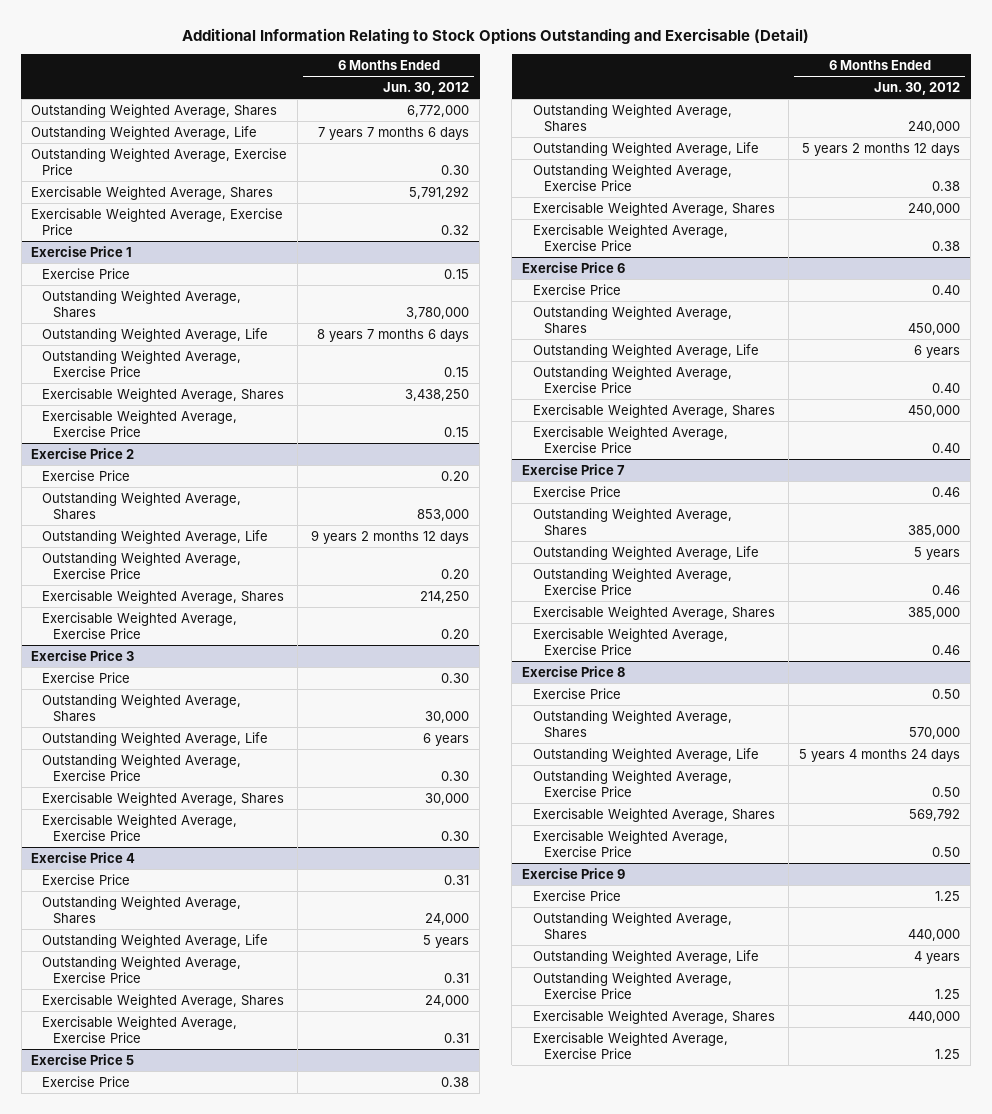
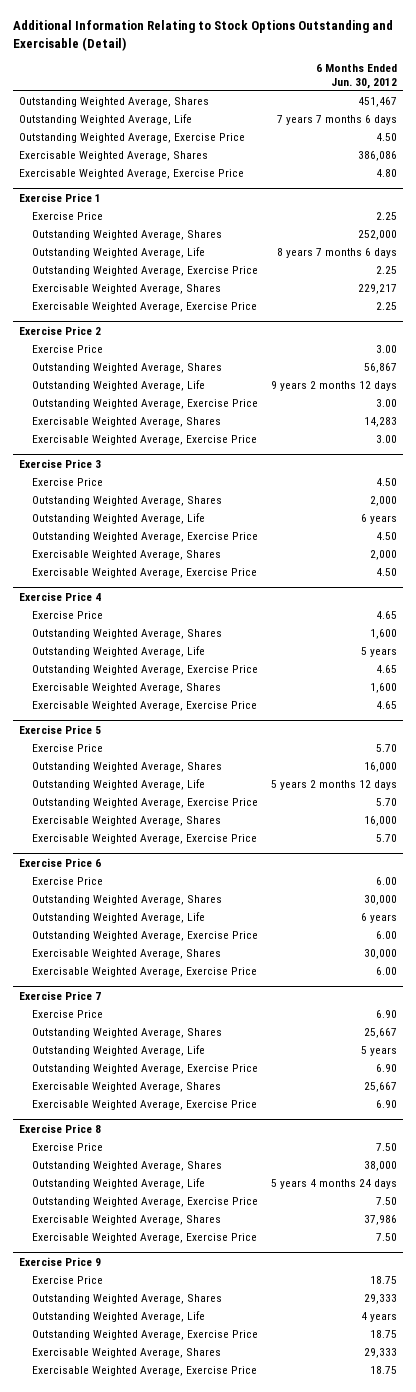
[407,104,470,117] 6,772,000 -> [357,96,397,107] 451,467
[441,164,470,175] 0.30 -> [375,132,397,141] 4.50
[409,185,470,199] 5,791,292 -> [357,150,397,161] 386,086
[441,224,470,235] 0.32 -> [375,168,397,177] 4.80
[444,268,470,279] 0.15 -> [375,211,397,220] 2.25
[406,306,470,319] 3,780,000 -> [357,229,397,240] 252,000
[444,366,470,377] 0.15 -> [375,265,397,274] 2.25
[405,388,470,401] 3,438,250 -> [357,283,397,294] 229,217
[444,426,470,437] 0.15 -> [375,301,397,310] 2.25
[441,470,470,481] 0.20 -> [375,344,397,353] 3.00
[417,508,470,521] 853,000 -> [363,362,397,373] 56,867
[441,568,470,579] 0.20 -> [375,398,397,407] 3.00
[420,590,470,603] 214,250 -> [363,416,397,427] 14,283
[441,628,470,639] 0.20 -> [375,434,397,443] 3.00
[441,672,470,683] 0.30 -> [375,477,397,486] 4.50
[425,710,470,723] 30,000 -> [369,495,397,506] 2,000
[441,770,470,781] 0.30 -> [375,531,397,540] 4.50
[425,792,470,805] 30,000 -> [369,549,397,560] 2,000
[441,830,470,841] 0.30 -> [375,567,397,576] 4.50
[444,874,470,885] 0.31 -> [375,610,397,619] 4.65
[425,912,470,925] 24,000 -> [369,628,397,639] 1,600
[444,972,470,983] 0.31 -> [375,664,397,673] 4.65
[425,994,470,1007] 24,000 -> [369,682,397,693] 1,600
[444,1032,470,1043] 0.31 -> [375,700,397,709] 4.65
[441,1076,470,1087] 0.38 -> [375,743,397,752] 5.70
[908,120,961,133] 240,000 -> [363,761,397,772] 16,000
[932,180,961,191] 0.38 -> [375,797,397,806] 5.70
[908,202,961,215] 240,000 -> [363,815,397,826] 16,000
[932,240,961,251] 0.38 -> [375,833,397,842] 5.70
[932,284,961,295] 0.40 -> [375,876,397,885] 6.00
[908,322,961,335] 450,000 -> [363,894,397,905] 30,000
[932,382,961,393] 0.40 -> [375,930,397,939] 6.00
[908,404,961,417] 450,000 -> [363,948,397,959] 30,000
[932,442,961,453] 0.40 -> [375,966,397,975] 6.00
[932,486,961,497] 0.46 -> [375,1009,397,1018] 6.90
[908,524,961,537] 385,000 -> [363,1027,397,1038] 25,667
[932,584,961,595] 0.46 -> [375,1063,397,1072] 6.90
[908,606,961,619] 385,000 -> [363,1081,397,1092] 25,667
[932,644,961,655] 0.46 -> [375,1099,397,1108] 6.90
[932,688,961,699] 0.50 -> [375,1142,397,1151] 7.50
[909,726,961,739] 570,000 -> [363,1160,397,1171] 38,000
[932,786,961,797] 0.50 -> [375,1196,397,1205] 7.50
[909,807,961,821] 569,792 -> [363,1214,397,1225] 37,986
[932,846,961,857] 0.50 -> [375,1232,397,1241] 7.50
[935,890,961,901] 1.25 -> [369,1275,397,1284] 18.75
[908,928,961,941] 440,000 -> [363,1293,397,1304] 29,333
[935,988,961,999] 1.25 -> [369,1329,397,1338] 18.75
[908,1010,961,1023] 440,000 -> [363,1347,397,1358] 29,333
[935,1048,961,1059] 1.25 -> [369,1365,397,1374] 18.75

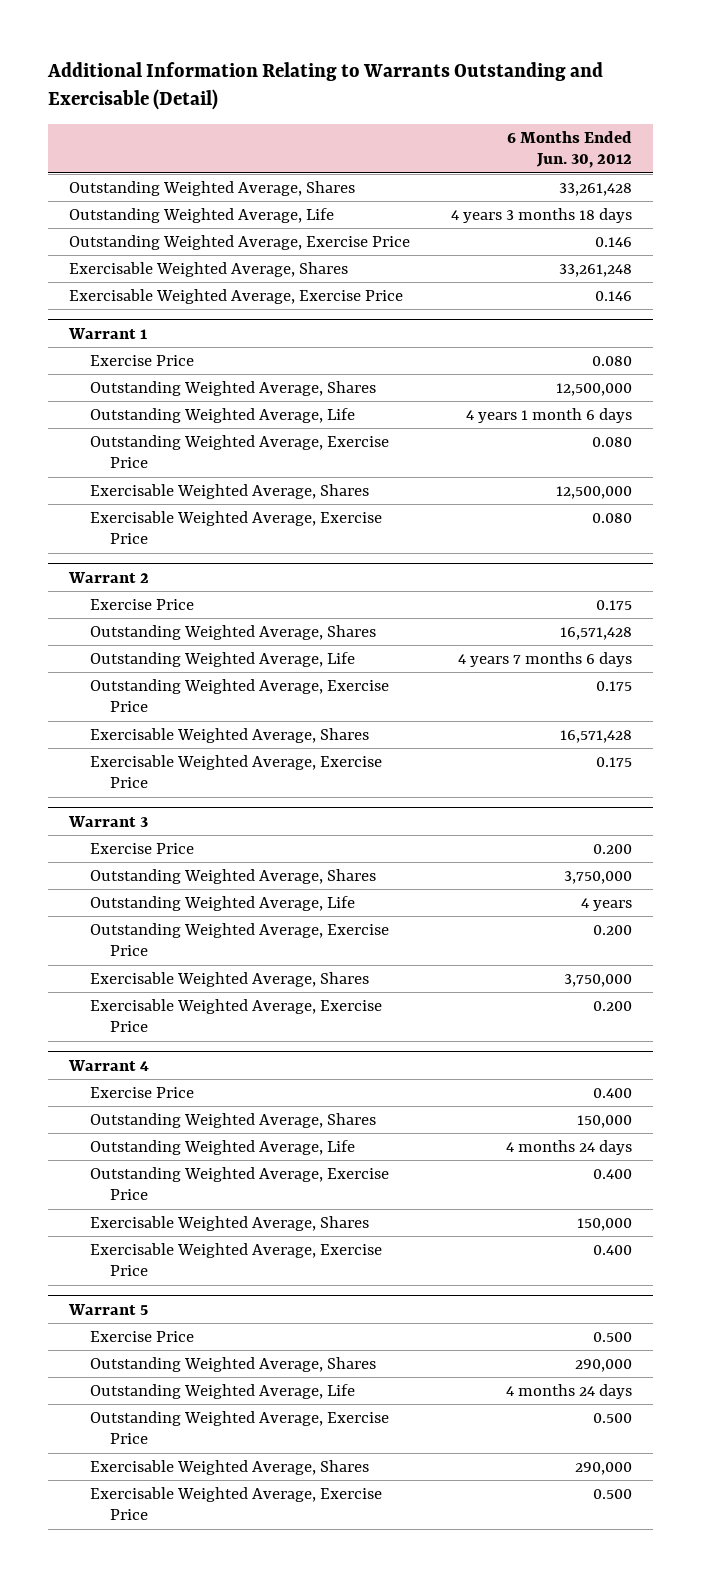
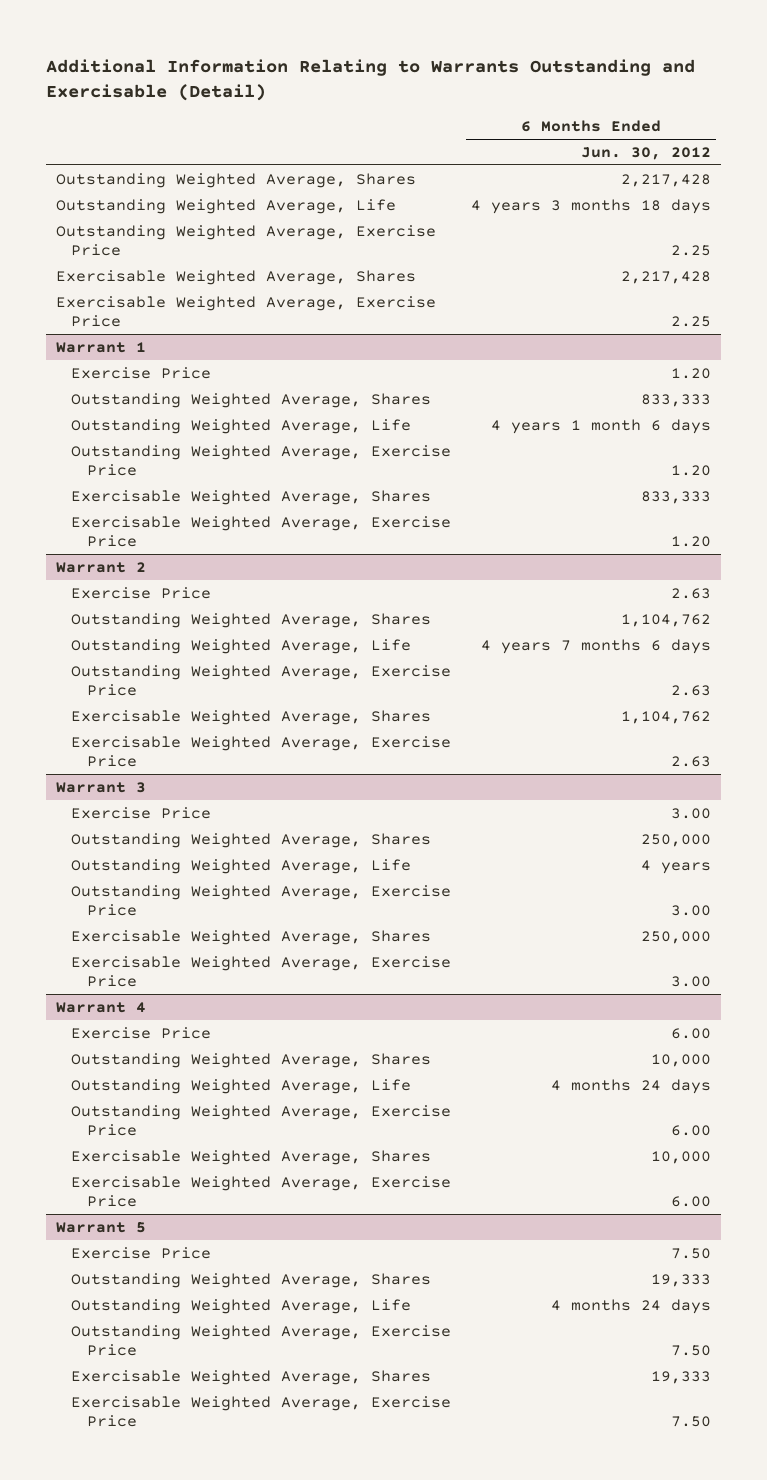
[559,182,633,196] 33,261,428 -> [621,173,712,187] 2,217,428
[595,236,633,247] 0.146 -> [671,244,712,256] 2.25
[559,263,633,277] 33,261,248 -> [621,270,712,284] 2,217,428
[595,290,633,301] 0.146 -> [671,315,712,327] 2.25
[592,355,633,366] 0.080 -> [671,367,712,379] 1.20
[556,382,633,396] 12,500,000 -> [641,393,712,407] 833,333
[592,436,633,447] 0.080 -> [671,464,712,476] 1.20
[556,485,633,499] 12,500,000 -> [641,490,712,504] 833,333
[592,512,633,523] 0.080 -> [671,535,712,547] 1.20
[596,599,633,610] 0.175 -> [671,587,712,599] 2.63
[560,626,633,640] 16,571,428 -> [621,613,712,627] 1,104,762
[596,680,633,691] 0.175 -> [671,684,712,696] 2.63
[560,729,633,743] 16,571,428 -> [621,710,712,724] 1,104,762
[596,756,633,767] 0.175 -> [671,755,712,767] 2.63
[593,843,633,854] 0.200 -> [671,807,712,819] 3.00
[564,870,633,884] 3,750,000 -> [641,833,712,847] 250,000
[593,924,633,935] 0.200 -> [671,904,712,916] 3.00
[564,973,633,987] 3,750,000 -> [641,930,712,944] 250,000
[593,1000,633,1011] 0.200 -> [671,975,712,987] 3.00
[593,1087,633,1098] 0.400 -> [671,1027,712,1039] 6.00
[577,1114,633,1128] 150,000 -> [651,1053,712,1067] 10,000
[593,1168,633,1179] 0.400 -> [671,1124,712,1136] 6.00
[577,1217,633,1231] 150,000 -> [651,1150,712,1164] 10,000
[593,1244,633,1255] 0.400 -> [671,1195,712,1207] 6.00
[593,1331,633,1342] 0.500 -> [671,1247,712,1259] 7.50
[575,1358,633,1372] 290,000 -> [651,1273,712,1287] 19,333
[593,1412,633,1423] 0.500 -> [671,1344,712,1356] 7.50
[575,1461,633,1475] 290,000 -> [651,1370,712,1384] 19,333
[593,1488,633,1499] 0.500 -> [671,1415,712,1427] 7.50

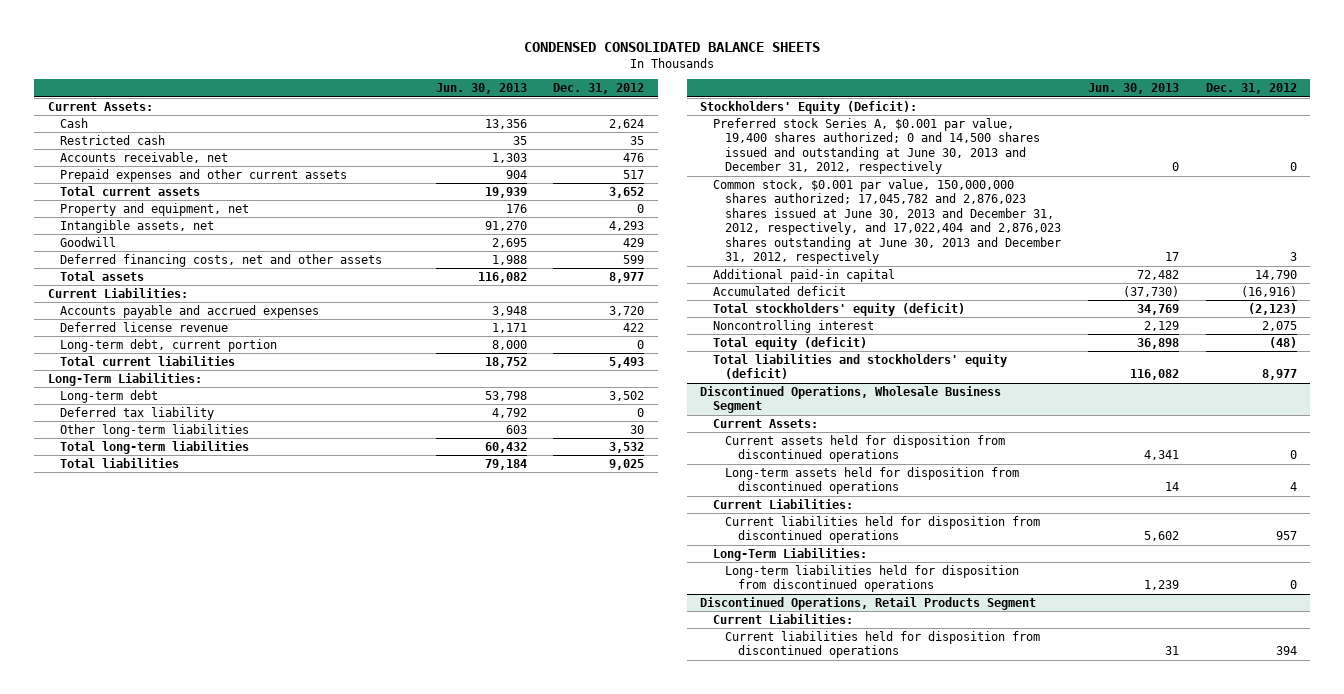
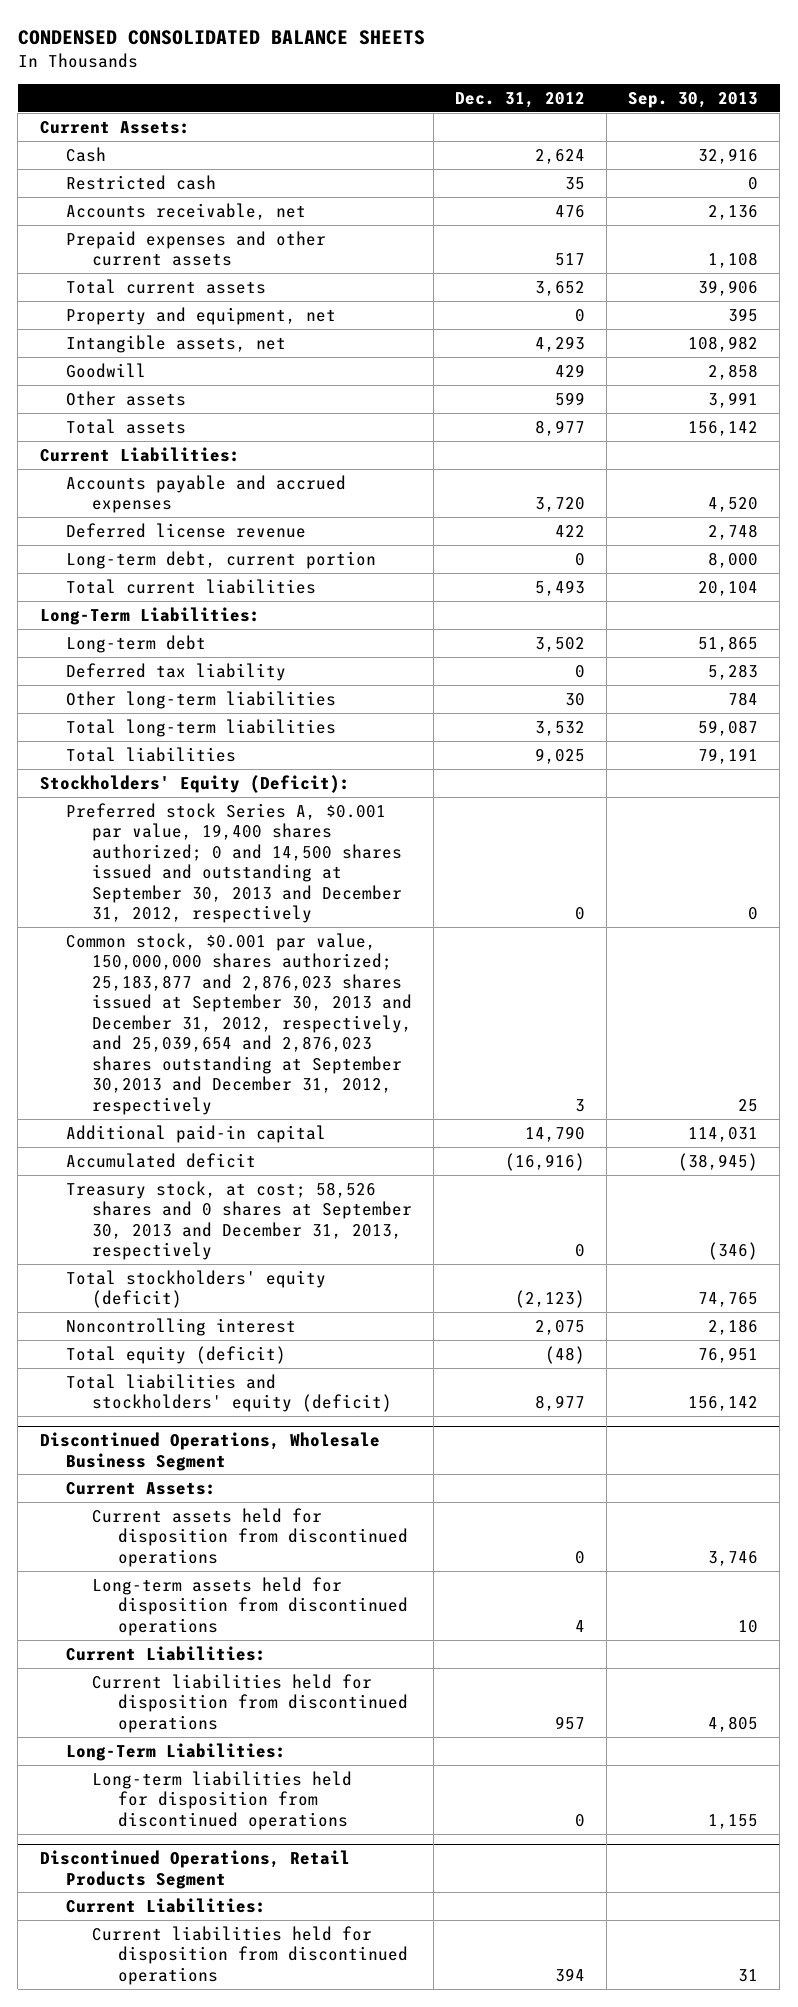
[435,83,527,95] Jun. 30, 2013 -> none
none -> [628,91,759,108] Sep. 30, 2013
[60,253,383,267] Deferred financing costs, net and other assets -> [65,390,186,406] Other assets
[712,117,1041,175] Preferred stock Series A, $0.001 par value, 19,400 shares authorized; 0 and 14,500 shares issued and outstanding at June 30, 2013 and December 31, 2012, respectively -> [65,802,402,924] Preferred stock Series A, $0.001 par value, 19,400 shares authorized; 0 and 14,500 shares issued and outstanding at September 30, 2013 and December 31, 2012, respectively
[712,178,1062,265] Common stock, $0.001 par value, 150,000,000 shares authorized; 17,045,782 and 2,876,023 shares issued at June 30, 2013 and December 31, 2012, respectively, and 17,022,404 and 2,876,023 shares outstanding at June 30, 2013 and December 31, 2012, respectively -> [65,932,412,1115] Common stock, $0.001 par value, 150,000,000 shares authorized; 25,183,877 and 2,876,023 shares issued at September 30, 2013 and December 31, 2012, respectively, and 25,039,654 and 2,876,023 shares outstanding at September 30,2013 and December 31, 2012, respectively
none -> [65,1180,412,1261] Treasury stock, at cost; 58,526 shares and 0 shares at September 30, 2013 and December 31, 2013, respectively

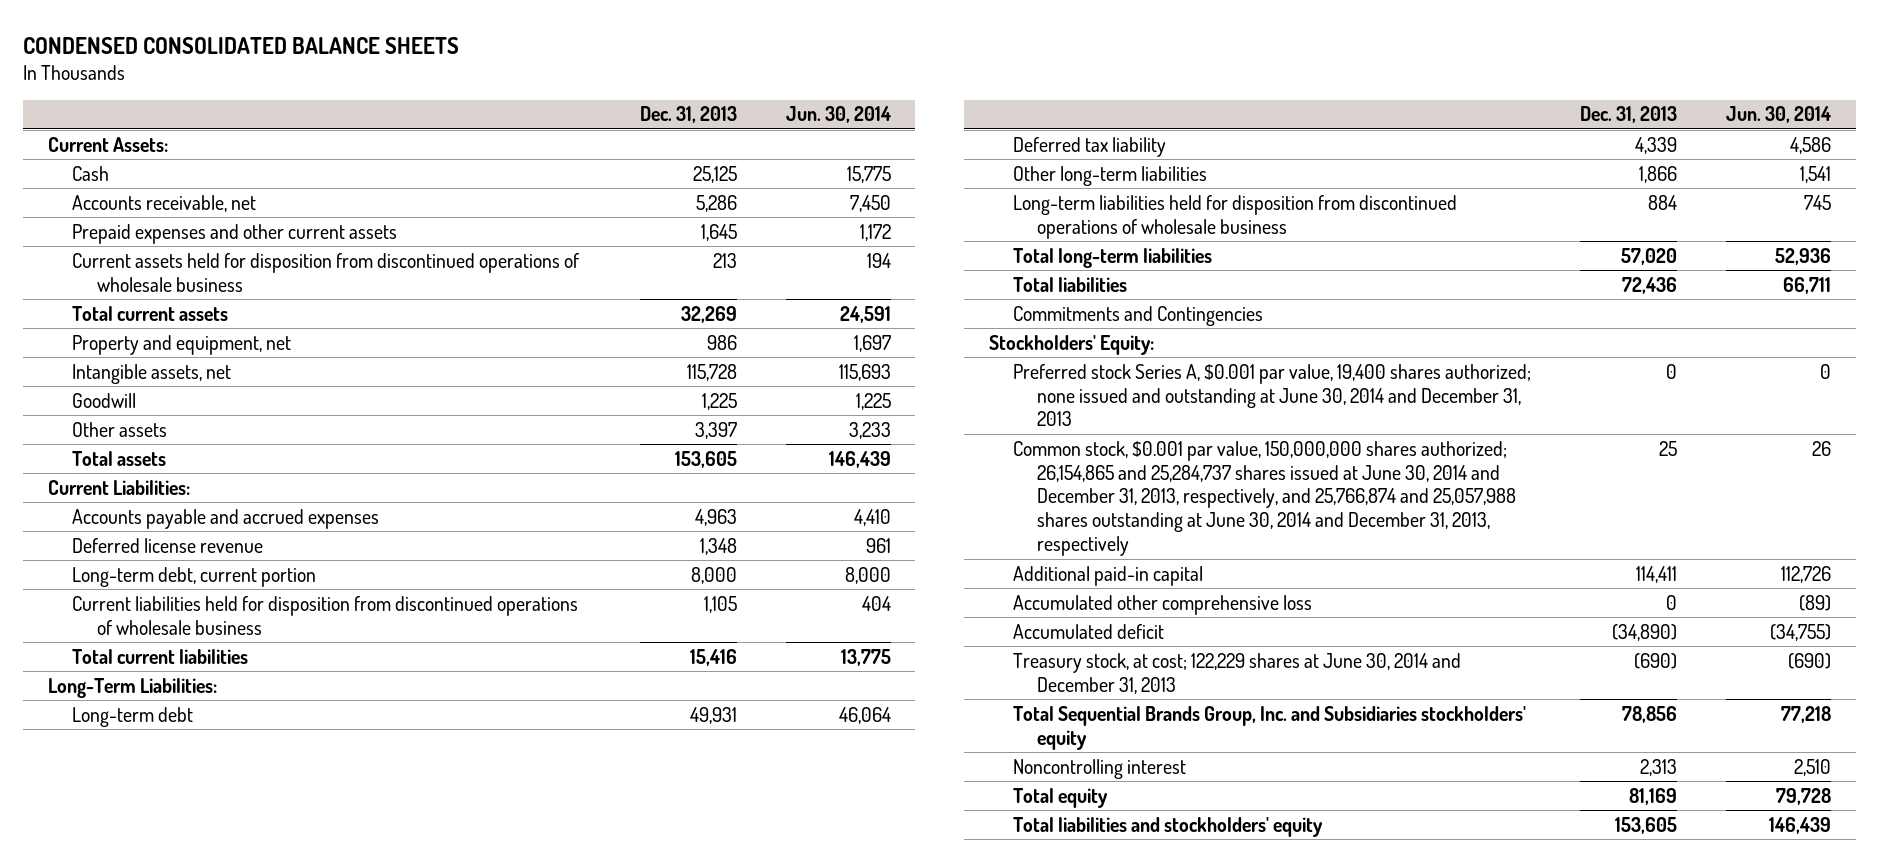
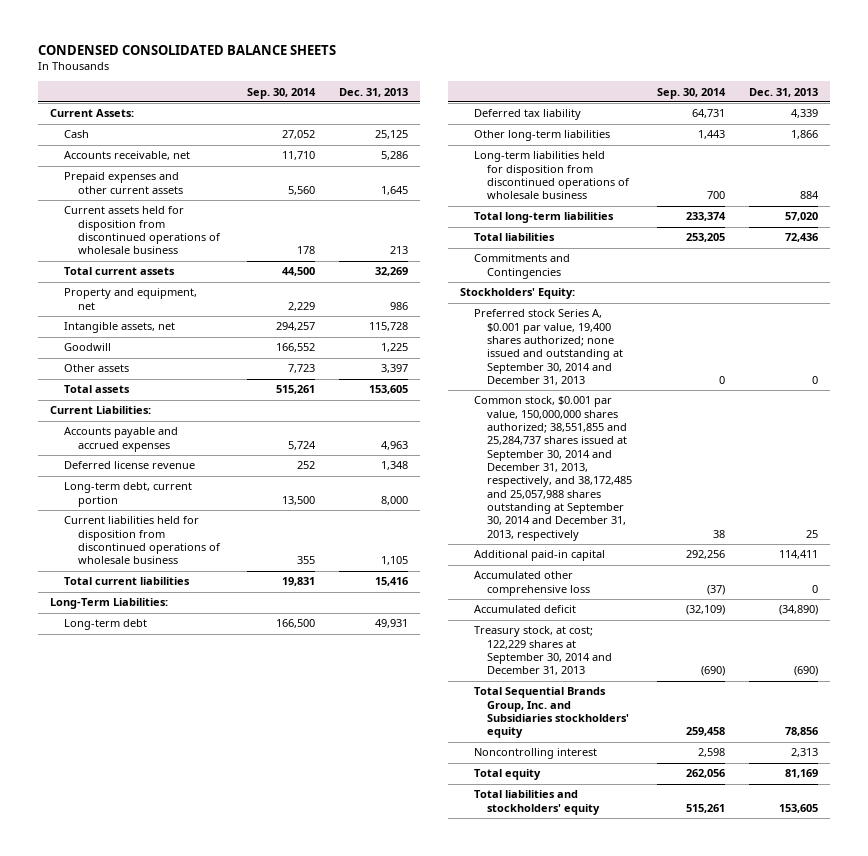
[785,106,891,124] Jun. 30, 2014 -> none
none -> [246,87,316,99] Sep. 30, 2014
[1013,363,1532,427] Preferred stock Series A, $0.001 par value, 19,400 shares authorized; none issued and outstanding at June 30, 2014 and December 31, 2013 -> [473,309,624,386] Preferred stock Series A, $0.001 par value, 19,400 shares authorized; none issued and outstanding at September 30, 2014 and December 31, 2013
[1013,440,1517,557] Common stock, $0.001 par value, 150,000,000 shares authorized; 26,154,865 and 25,284,737 shares issued at June 30, 2014 and December 31, 2013, respectively, and 25,766,874 and 25,057,988 shares outstanding at June 30, 2014 and December 31, 2013, respectively -> [473,396,633,541] Common stock, $0.001 par value, 150,000,000 shares authorized; 38,551,855 and 25,284,737 shares issued at September 30, 2014 and December 31, 2013, respectively, and 38,172,485 and 25,057,988 shares outstanding at September 30, 2014 and December 31, 2013, respectively
[1013,652,1462,694] Treasury stock, at cost; 122,229 shares at June 30, 2014 and December 31, 2013 -> [473,626,613,676] Treasury stock, at cost; 122,229 shares at September 30, 2014 and December 31, 2013

